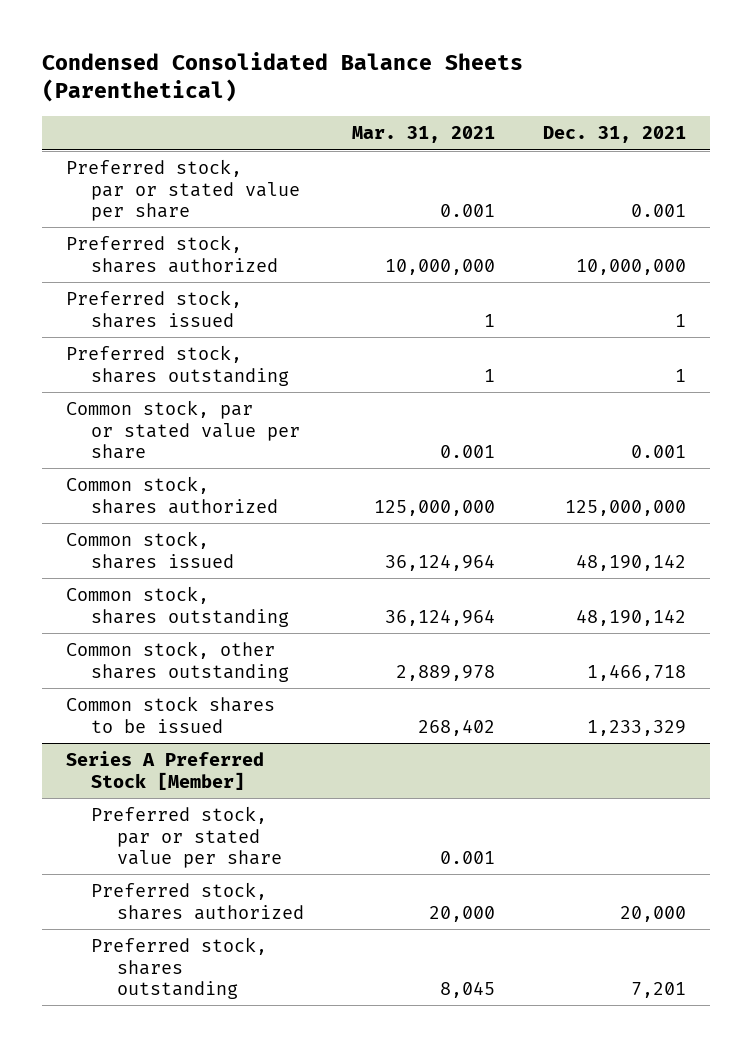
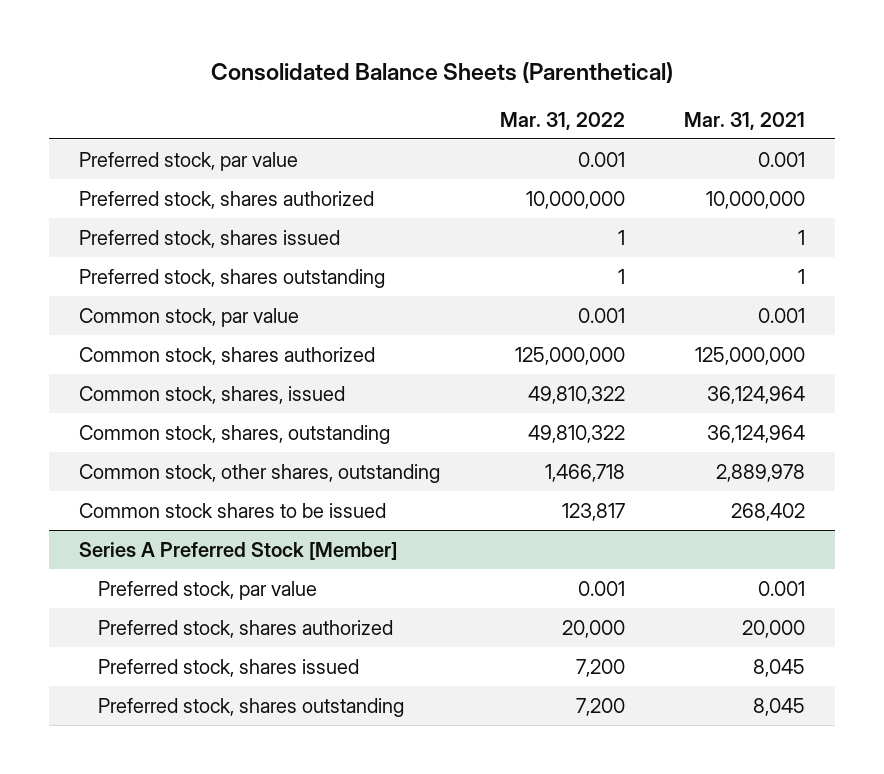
[41,51,523,102] Condensed Consolidated Balance Sheets (Parenthetical) -> [211,62,674,84] Consolidated Balance Sheets (Parenthetical)
[543,126,687,144] Dec. 31, 2021 -> none
none -> [499,111,625,130] Mar. 31, 2022
[65,159,301,221] Preferred stock, par or stated value per share -> [79,151,299,171] Preferred stock, par value
[65,400,301,459] Common stock, par or stated value per share -> [79,307,300,327] Common stock, par value
[65,531,235,569] Common stock, shares issued -> [79,385,346,404] Common stock, shares, issued
[65,586,290,627] Common stock, shares outstanding -> [79,424,391,444] Common stock, shares, outstanding
[65,641,290,682] Common stock, other shares outstanding -> [79,463,441,483] Common stock, other shares, outstanding
[91,806,283,868] Preferred stock, par or stated value per share -> [98,580,318,600] Preferred stock, par value
none -> [98,658,360,677] Preferred stock, shares issued

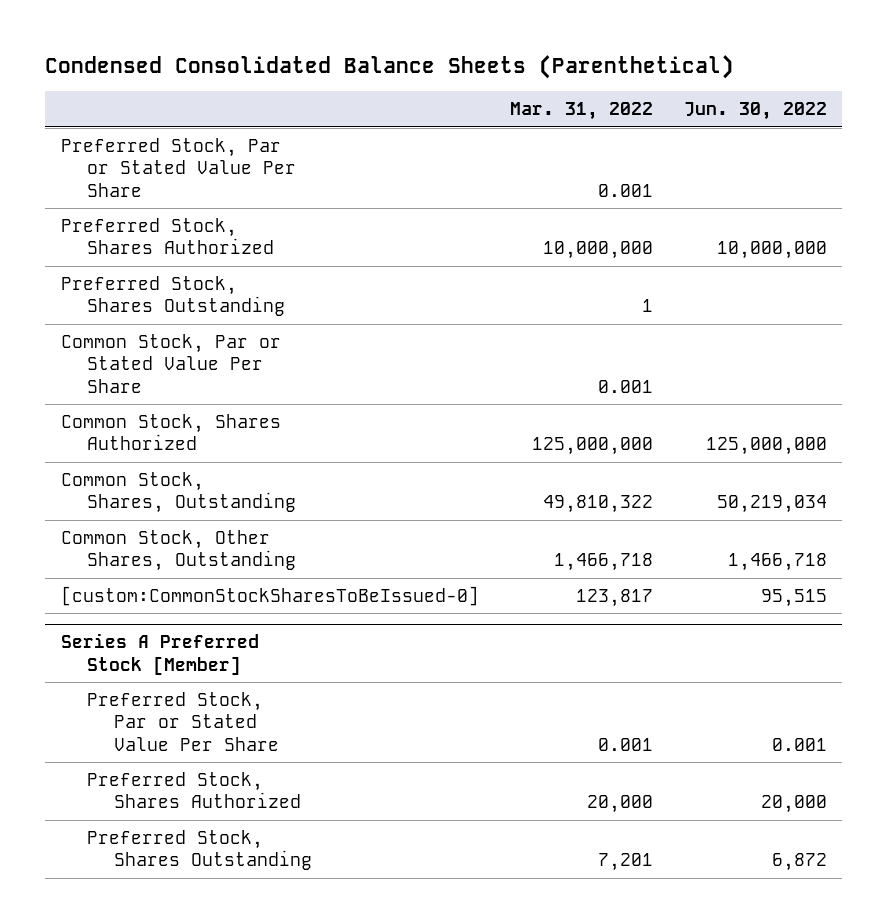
[211,62,674,84] Consolidated Balance Sheets (Parenthetical) -> [45,55,735,80] Condensed Consolidated Balance Sheets (Parenthetical)
[683,111,805,130] Mar. 31, 2021 -> none
none -> [683,102,827,121] Jun. 30, 2022
[79,229,341,248] Preferred stock, shares issued -> none
[79,385,346,404] Common stock, shares, issued -> none
[79,151,299,171] Preferred stock, par value -> [60,137,297,197] Preferred Stock, Par or Stated Value Per Share
[79,190,375,209] Preferred stock, shares authorized -> [60,217,275,255] Preferred Stock, Shares Authorized
[79,268,386,288] Preferred stock, shares outstanding -> [60,275,286,317] Preferred Stock, Shares Outstanding
[79,307,300,327] Common stock, par value -> [60,333,281,393] Common Stock, Par or Stated Value Per Share
[79,346,376,365] Common stock, shares authorized -> [60,413,281,451] Common Stock, Shares Authorized
[79,424,391,444] Common stock, shares, outstanding -> [60,471,297,514] Common Stock, Shares, Outstanding
[79,463,441,483] Common stock, other shares, outstanding -> [60,529,297,572] Common Stock, Other Shares, Outstanding
[79,502,387,518] Common stock shares to be issued -> [60,585,479,606] [custom:CommonStockSharesToBeIssued-0]
[98,658,360,677] Preferred stock, shares issued -> none
[98,580,318,600] Preferred stock, par value -> [87,691,279,751] Preferred Stock, Par or Stated Value Per Share
[98,619,394,638] Preferred stock, shares authorized -> [87,771,301,809] Preferred Stock, Shares Authorized
[98,697,405,717] Preferred stock, shares outstanding -> [87,829,312,871] Preferred Stock, Shares Outstanding
[575,697,625,716] 7,200 -> [597,853,653,872] 7,201

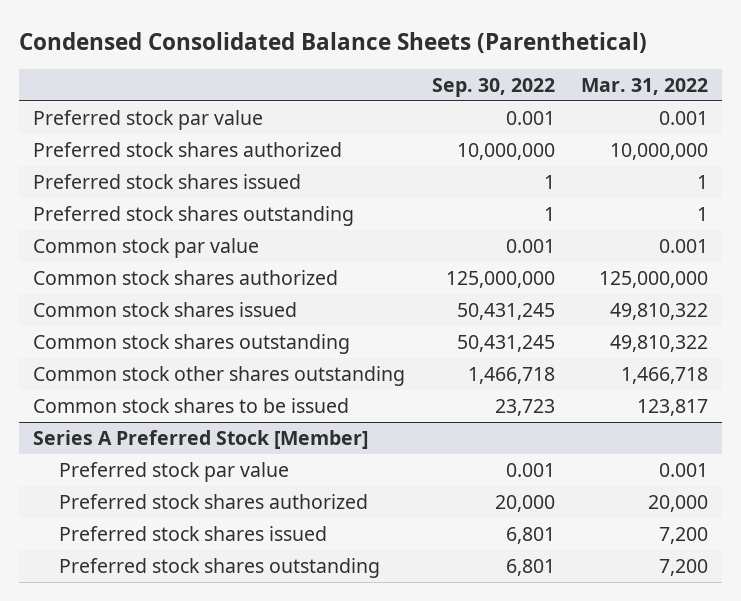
[683,102,827,121] Jun. 30, 2022 -> none
none -> [431,77,555,97] Sep. 30, 2022
[60,137,297,197] Preferred Stock, Par or Stated Value Per Share -> [32,109,263,130] Preferred stock par value
[60,217,275,255] Preferred Stock, Shares Authorized -> [32,141,342,157] Preferred stock shares authorized
none -> [32,173,301,189] Preferred stock shares issued
[60,275,286,317] Preferred Stock, Shares Outstanding -> [32,205,354,226] Preferred stock shares outstanding
[60,333,281,393] Common Stock, Par or Stated Value Per Share -> [32,237,259,258] Common stock par value
[60,413,281,451] Common Stock, Shares Authorized -> [32,269,338,285] Common stock shares authorized
none -> [32,301,297,317] Common stock shares issued
[60,471,297,514] Common Stock, Shares, Outstanding -> [32,333,350,354] Common stock shares outstanding
[60,529,297,572] Common Stock, Other Shares, Outstanding -> [32,365,405,386] Common stock other shares outstanding
[60,585,479,606] [custom:CommonStockSharesToBeIssued-0] -> [32,397,349,413] Common stock shares to be issued
[87,691,279,751] Preferred Stock, Par or Stated Value Per Share -> [58,461,289,482] Preferred stock par value
[87,771,301,809] Preferred Stock, Shares Authorized -> [58,493,368,509] Preferred stock shares authorized
none -> [58,525,327,541] Preferred stock shares issued
[87,829,312,871] Preferred Stock, Shares Outstanding -> [58,557,380,578] Preferred stock shares outstanding
[597,853,653,872] 7,201 -> [659,558,709,576] 7,200

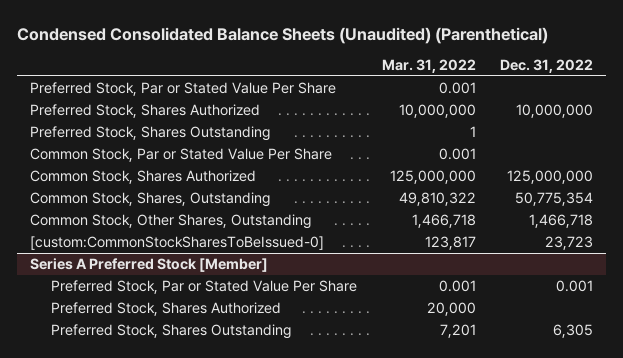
[19,31,648,53] Condensed Consolidated Balance Sheets (Parenthetical) -> [17,26,549,44] Condensed Consolidated Balance Sheets (Unaudited) (Parenthetical)
[431,77,555,97] Sep. 30, 2022 -> none
none -> [500,58,594,73] Dec. 31, 2022
[32,173,301,189] Preferred stock shares issued -> none
[32,301,297,317] Common stock shares issued -> none
[32,109,263,130] Preferred stock par value -> [29,81,336,96] Preferred Stock, Par or Stated Value Per Share
[32,141,342,157] Preferred stock shares authorized -> [29,103,260,118] Preferred Stock, Shares Authorized
[32,205,354,226] Preferred stock shares outstanding -> [29,125,270,141] Preferred Stock, Shares Outstanding
[32,237,259,258] Common stock par value -> [29,147,332,162] Common Stock, Par or Stated Value Per Share
[32,269,338,285] Common stock shares authorized -> [29,169,256,184] Common Stock, Shares Authorized
[32,333,350,354] Common stock shares outstanding -> [29,191,270,207] Common Stock, Shares, Outstanding
[32,365,405,386] Common stock other shares outstanding -> [29,213,311,229] Common Stock, Other Shares, Outstanding
[32,397,349,413] Common stock shares to be issued -> [29,235,324,250] [custom:CommonStockSharesToBeIssued-0]
[58,525,327,541] Preferred stock shares issued -> none
[58,461,289,482] Preferred stock par value -> [51,279,358,294] Preferred Stock, Par or Stated Value Per Share
[58,493,368,509] Preferred stock shares authorized -> [51,301,282,316] Preferred Stock, Shares Authorized
[58,557,380,578] Preferred stock shares outstanding -> [51,323,292,339] Preferred Stock, Shares Outstanding
[659,558,709,576] 7,200 -> [439,323,476,338] 7,201

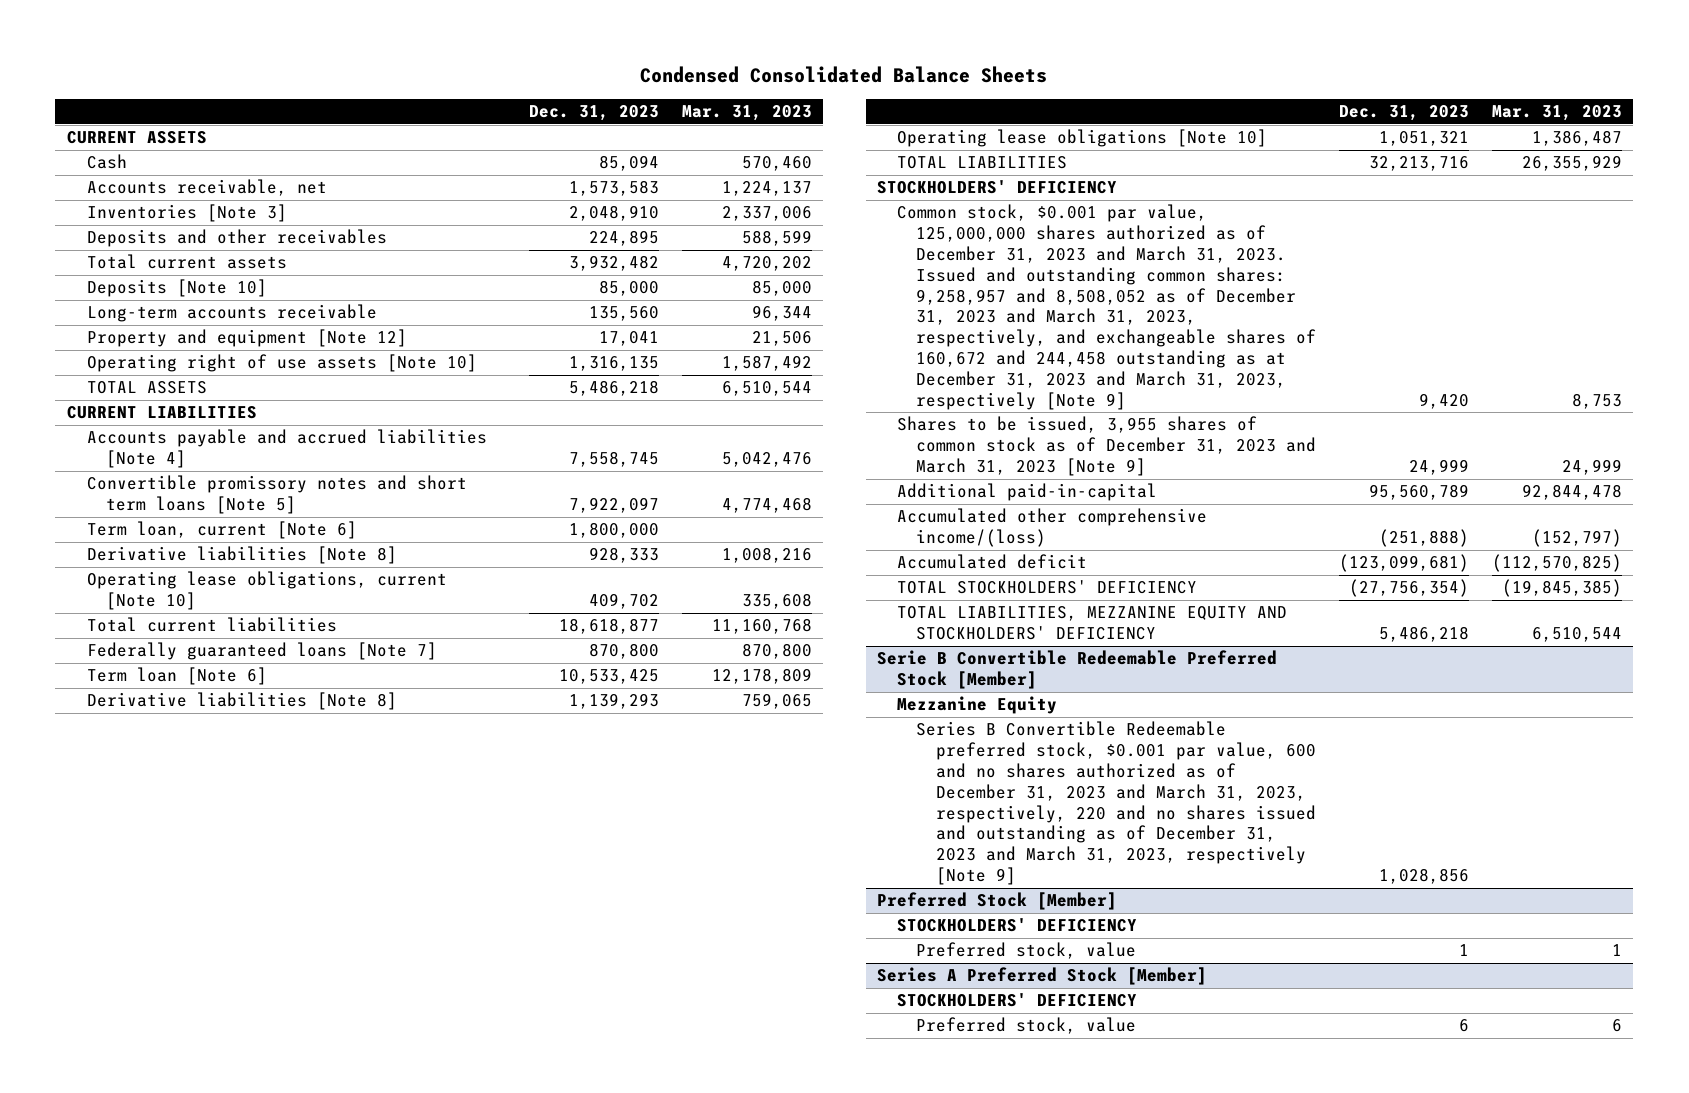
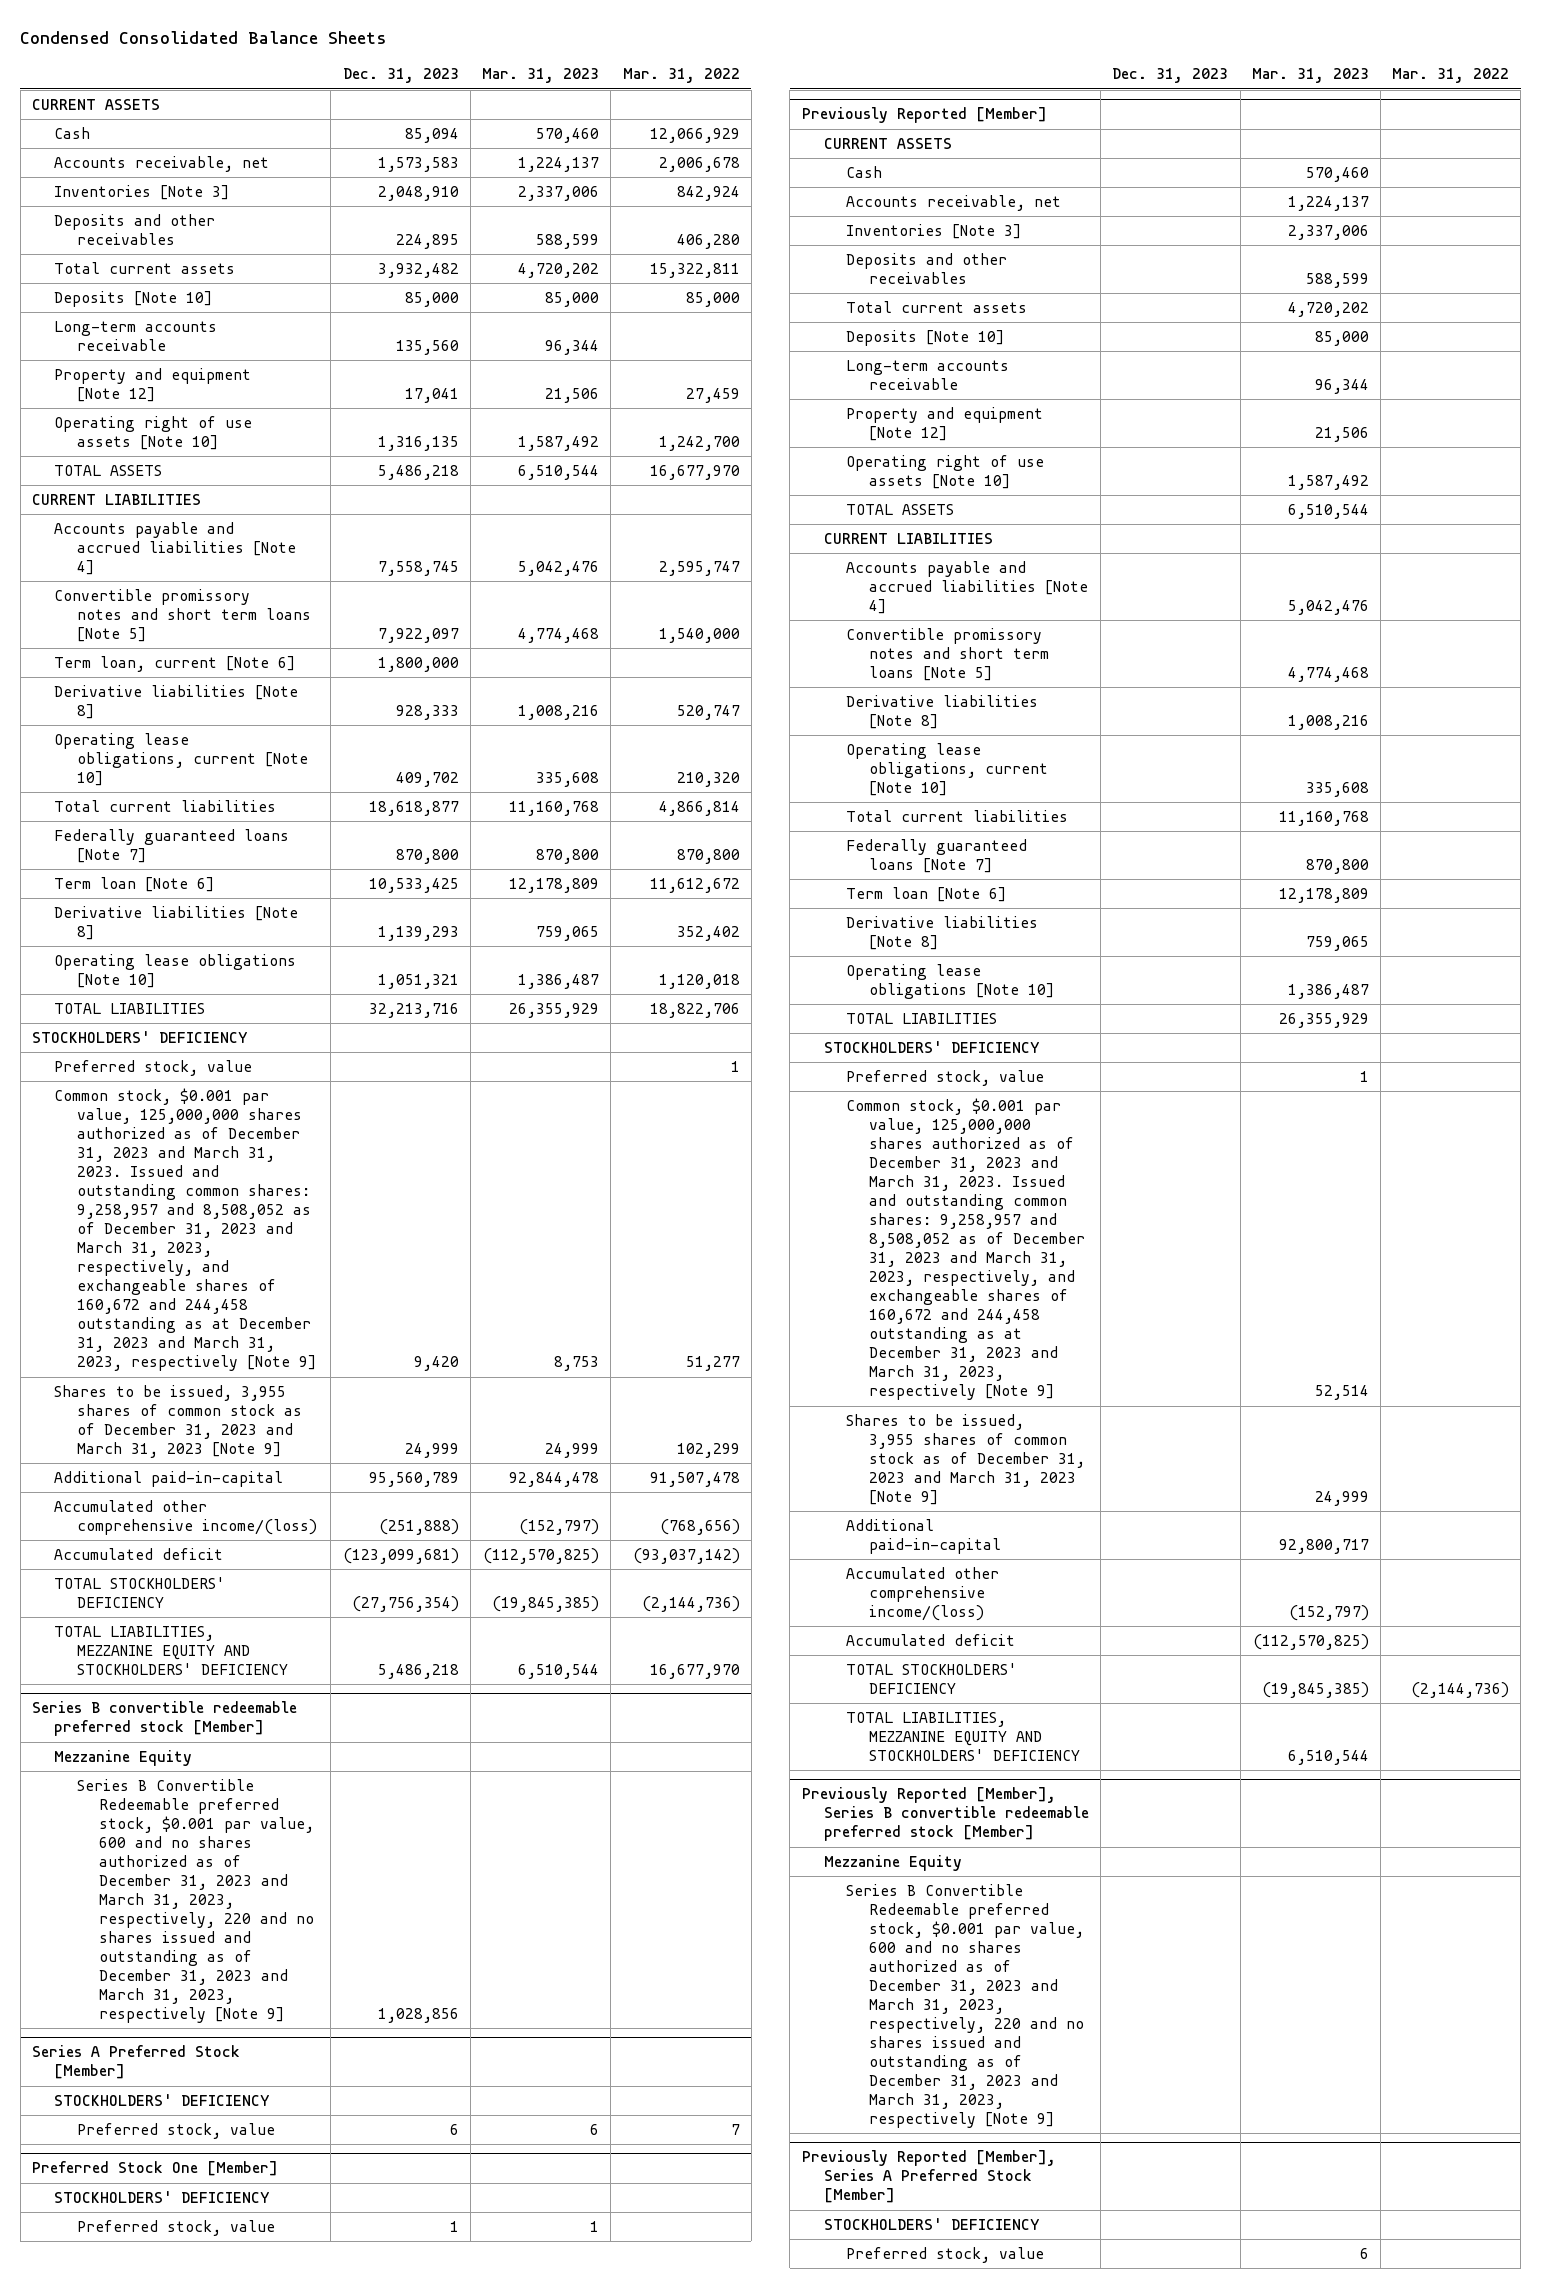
none -> [622,68,740,84] Mar. 31, 2022
none -> [54,1059,253,1076] Preferred stock, value
[876,650,1277,690] Serie B Convertible Redeemable Preferred Stock [Member] -> [31,1701,297,1737] Series B convertible redeemable preferred stock [Member]
[876,892,1117,911] Preferred Stock [Member] -> none
[896,918,1137,933] STOCKHOLDERS' DEFICIENCY -> none
[916,942,1137,960] Preferred stock, value -> none
none -> [31,2161,278,2177] Preferred Stock One [Member]
none -> [54,2190,271,2203] STOCKHOLDERS' DEFICIENCY
none -> [76,2219,275,2236] Preferred stock, value
none -> [801,107,1047,124] Previously Reported [Member]
none -> [823,137,952,149] CURRENT ASSETS
none -> [846,165,883,178] Cash
none -> [846,194,1062,211] Accounts receivable, net
none -> [846,223,1022,239] Inventories [Note 3]
none -> [846,252,1008,284] Deposits and other receivables
none -> [846,300,1028,313] Total current assets
none -> [846,329,1005,346] Deposits [Note 10]
none -> [846,359,1010,390] Long-term accounts receivable
none -> [846,406,1044,441] Property and equipment [Note 12]
none -> [846,454,1045,489] Operating right of use assets [Note 10]
none -> [846,503,955,515] TOTAL ASSETS
none -> [823,532,993,544] CURRENT LIABILITIES
none -> [846,560,1088,614] Accounts payable and accrued liabilities [Note 4]
none -> [846,627,1049,681] Convertible promissory notes and short term loans [Note 5]
none -> [846,694,1039,729] Derivative liabilities [Note 8]
none -> [846,742,1048,796] Operating lease obligations, current [Note 10]
none -> [846,809,1069,822] Total current liabilities
none -> [846,838,1028,873] Federally guaranteed loans [Note 7]
none -> [846,886,1007,902] Term loan [Note 6]
none -> [846,915,1039,950] Derivative liabilities [Note 8]
none -> [846,963,1054,999] Operating lease obligations [Note 10]
none -> [846,1012,998,1024] TOTAL LIABILITIES
none -> [823,1040,1040,1053] STOCKHOLDERS' DEFICIENCY
none -> [846,1069,1045,1086] Preferred stock, value
none -> [846,1097,1085,1401] Common stock, $0.001 par value, 125,000,000 shares authorized as of December 31, 2023 and March 31, 2023. Issued and outstanding common shares: 9,258,957 and 8,508,052 as of December 31, 2023 and March 31, 2023, respectively, and exchangeable shares of 160,672 and 244,458 outstanding as at December 31, 2023 and March 31, 2023, respectively [Note 9]
none -> [846,1413,1085,1506] Shares to be issued, 3,955 shares of common stock as of December 31, 2023 and March 31, 2023 [Note 9]
none -> [846,1518,1001,1554] Additional paid-in-capital
none -> [846,1566,1000,1621] Accumulated other comprehensive income/(loss)
none -> [846,1633,1016,1646] Accumulated deficit
none -> [846,1662,1018,1694] TOTAL STOCKHOLDERS' DEFICIENCY
none -> [846,1711,1080,1761] TOTAL LIABILITIES, MEZZANINE EQUITY AND STOCKHOLDERS' DEFICIENCY
none -> [801,1787,1089,1842] Previously Reported [Member], Series B convertible redeemable preferred stock [Member]
none -> [823,1854,962,1871] Mezzanine Equity
none -> [846,1883,1084,2129] Series B Convertible Redeemable preferred stock, $0.001 par value, 600 and no shares authorized as of December 31, 2023 and March 31, 2023, respectively, 220 and no shares issued and outstanding as of December 31, 2023 and March 31, 2023, respectively [Note 9]
none -> [801,2150,1056,2204] Previously Reported [Member], Series A Preferred Stock [Member]
none -> [823,2217,1040,2230] STOCKHOLDERS' DEFICIENCY
none -> [846,2246,1045,2263] Preferred stock, value

